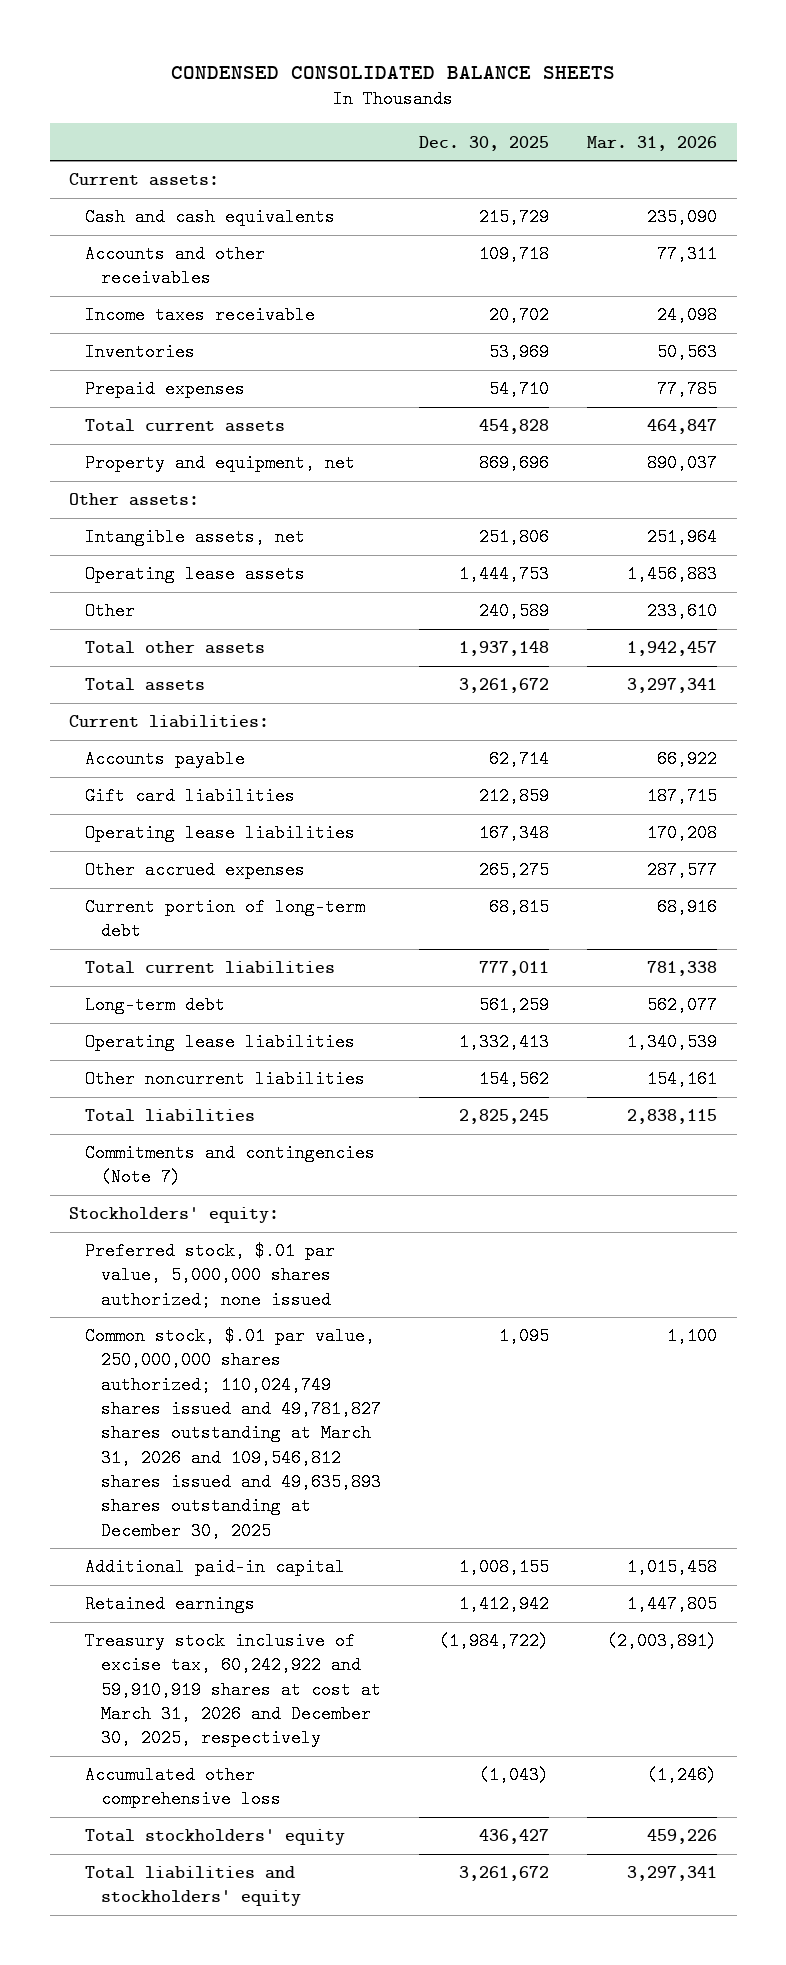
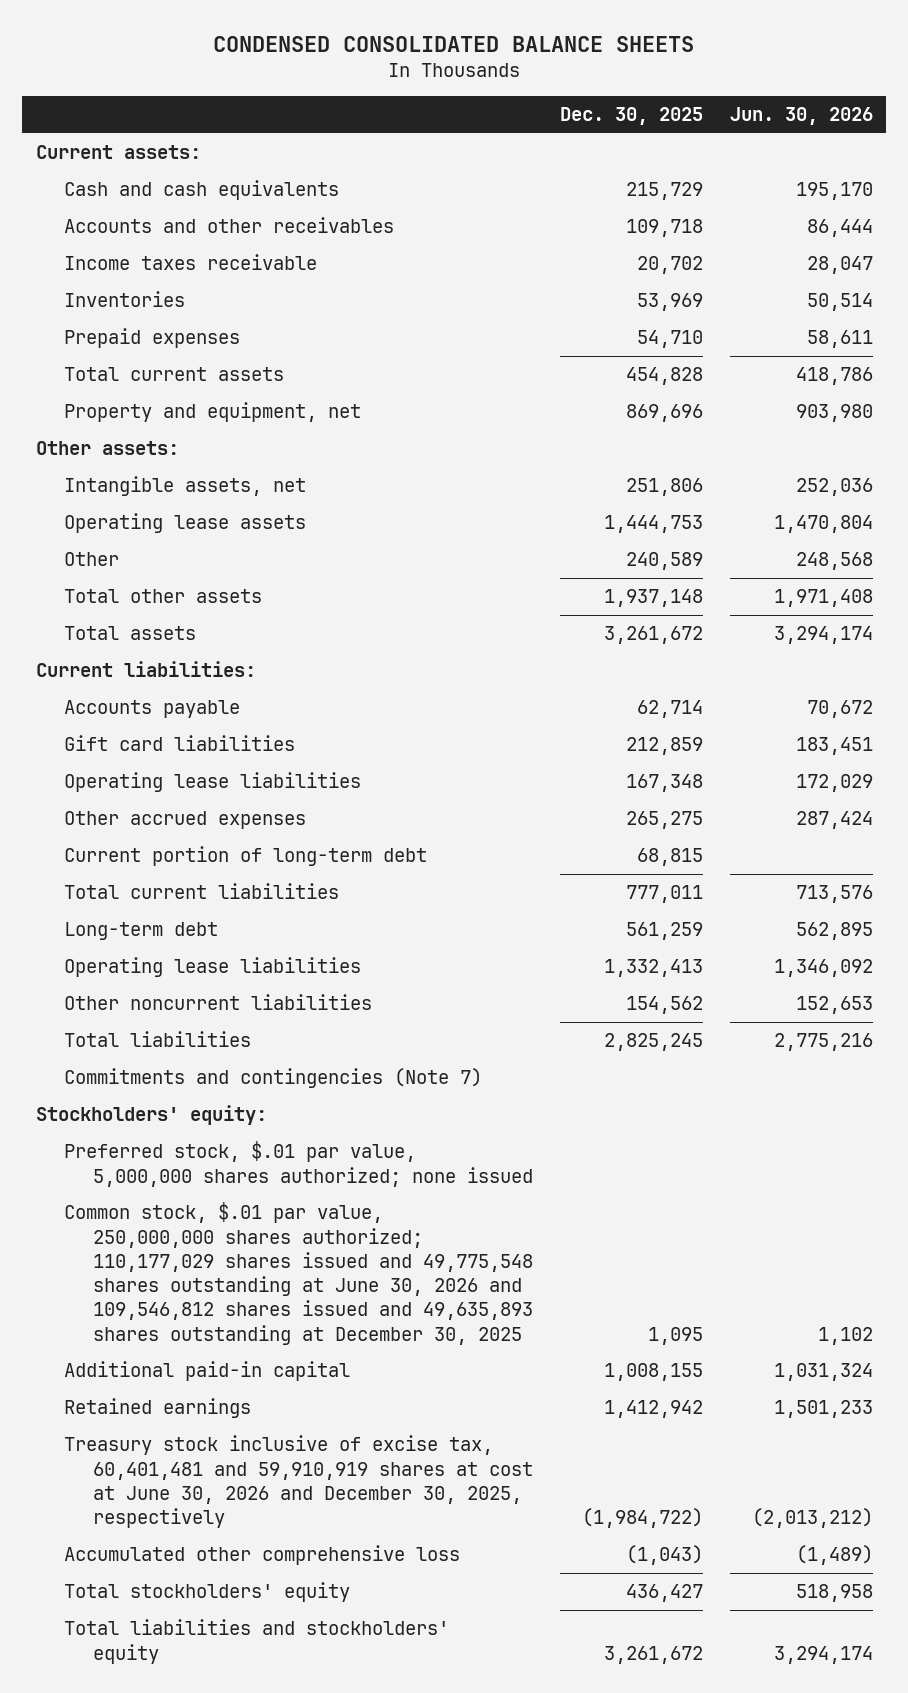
[587,135,718,151] Mar. 31, 2026 -> none
none -> [729,107,873,126] Jun. 30, 2026
[84,1327,381,1540] Common stock, $.01 par value, 250,000,000 shares authorized; 110,024,749 shares issued and 49,781,827 shares outstanding at March 31, 2026 and 109,546,812 shares issued and 49,635,893 shares outstanding at December 30, 2025 -> [64,1202,533,1345] Common stock, $.01 par value, 250,000,000 shares authorized; 110,177,029 shares issued and 49,775,548 shares outstanding at June 30, 2026 and 109,546,812 shares issued and 49,635,893 shares outstanding at December 30, 2025
[84,1632,381,1748] Treasury stock inclusive of excise tax, 60,242,922 and 59,910,919 shares at cost at March 31, 2026 and December 30, 2025, respectively -> [64,1435,533,1529] Treasury stock inclusive of excise tax, 60,401,481 and 59,910,919 shares at cost at June 30, 2026 and December 30, 2025, respectively

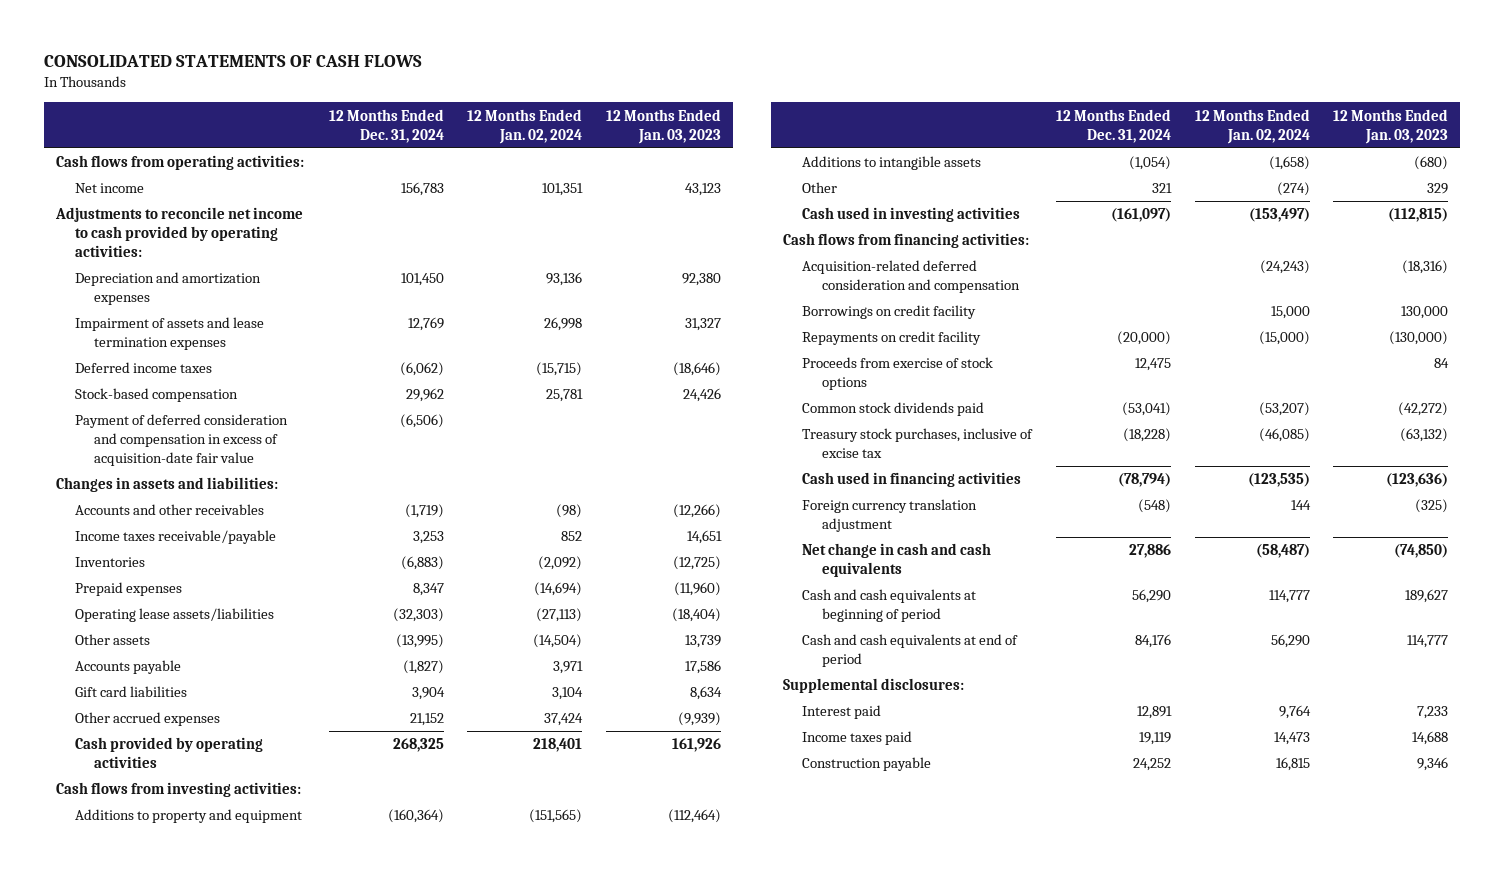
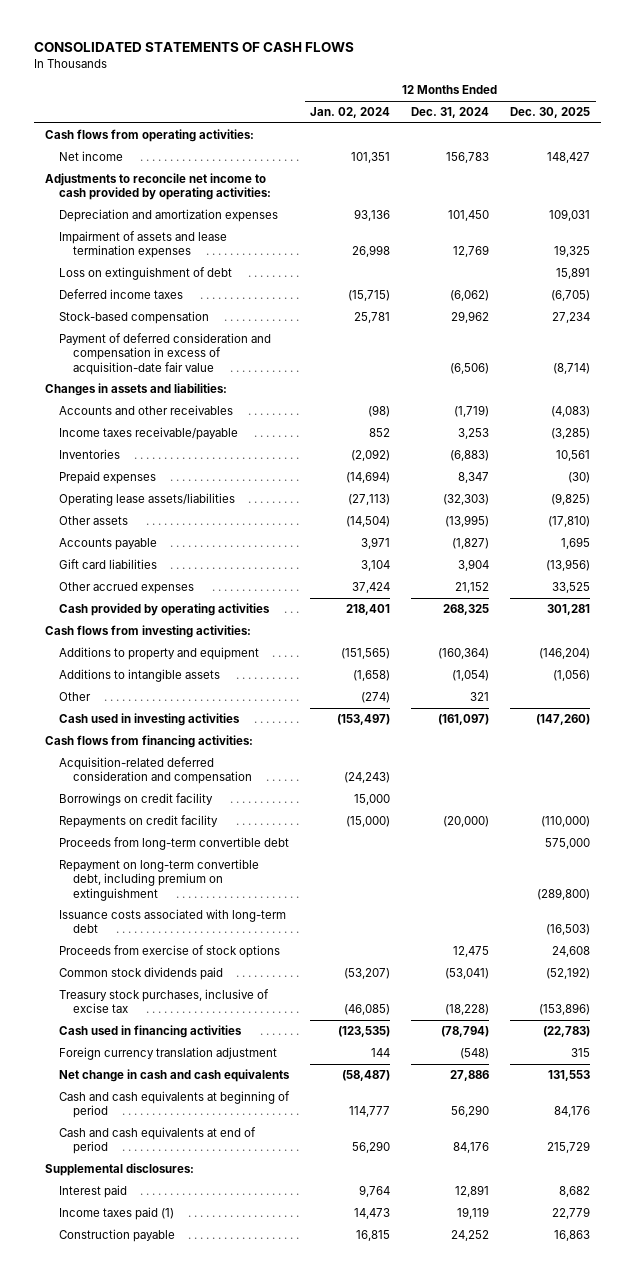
[606,108,722,144] 12 Months Ended Jan. 03, 2023 -> none
none -> [510,107,591,119] Dec. 30, 2025
none -> [58,267,232,281] Loss on extinguishment of debt
none -> [58,837,289,851] Proceeds from long-term convertible debt
none -> [58,859,259,901] Repayment on long-term convertible debt, including premium on extinguishment
none -> [58,909,286,934] Issuance costs associated with long-term debt
[802,731,913,746] Income taxes paid -> [58,1207,174,1221] Income taxes paid (1)

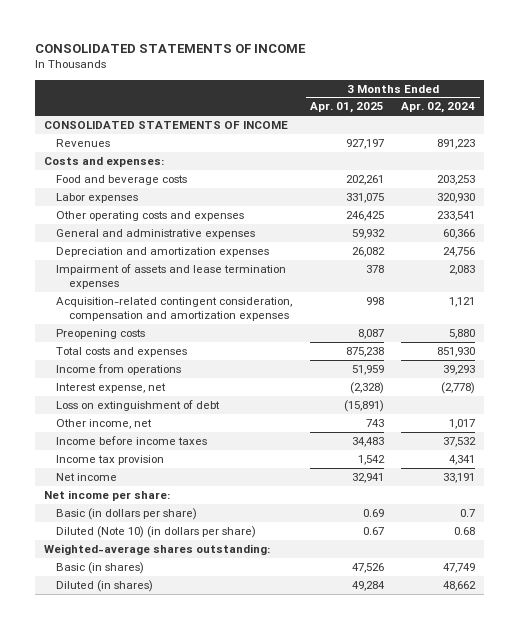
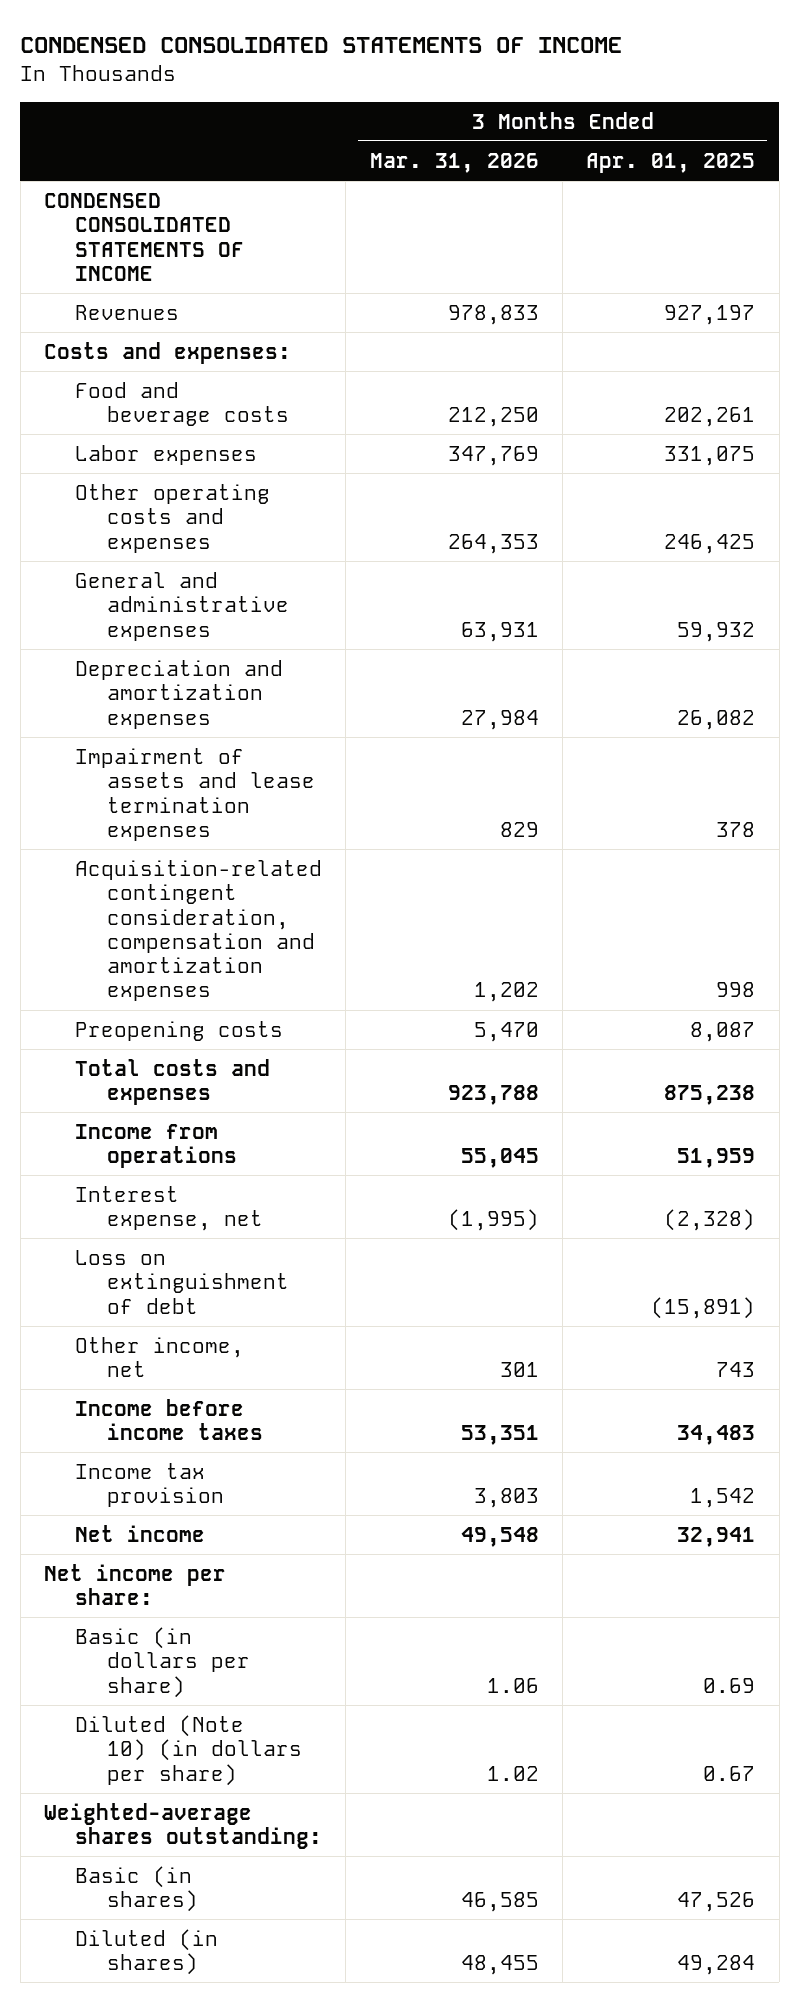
[35,44,307,54] CONSOLIDATED STATEMENTS OF INCOME -> [20,36,623,53] CONDENSED CONSOLIDATED STATEMENTS OF INCOME
[401,102,476,114] Apr. 02, 2024 -> none
none -> [369,152,539,173] Mar. 31, 2026
[44,120,289,129] CONSOLIDATED STATEMENTS OF INCOME -> [43,192,245,281] CONDENSED CONSOLIDATED STATEMENTS OF INCOME

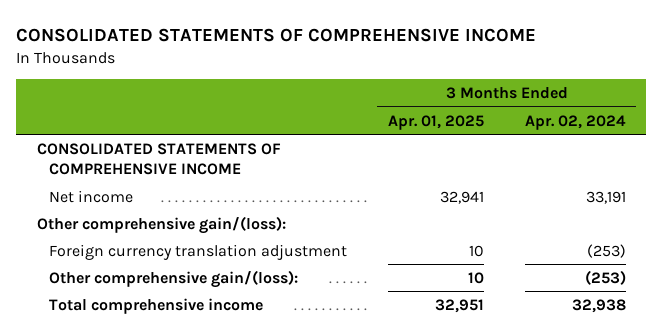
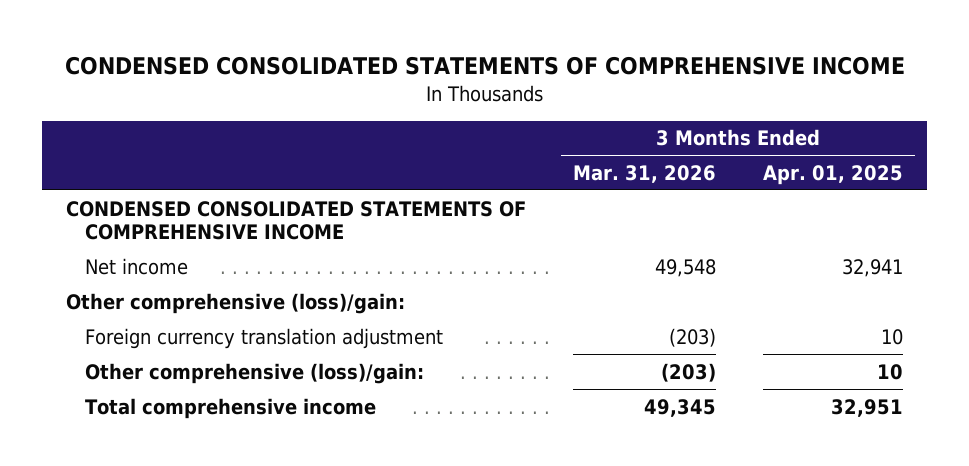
[16,28,537,43] CONSOLIDATED STATEMENTS OF COMPREHENSIVE INCOME -> [64,55,905,75] CONDENSED CONSOLIDATED STATEMENTS OF COMPREHENSIVE INCOME
[524,114,626,130] Apr. 02, 2024 -> none
none -> [573,165,717,184] Mar. 31, 2026
[36,142,281,176] CONSOLIDATED STATEMENTS OF COMPREHENSIVE INCOME -> [65,200,526,241] CONDENSED CONSOLIDATED STATEMENTS OF COMPREHENSIVE INCOME
[36,215,286,234] Other comprehensive gain/(loss): -> [65,292,405,314] Other comprehensive (loss)/gain:
[48,269,298,288] Other comprehensive gain/(loss): -> [85,362,425,384] Other comprehensive (loss)/gain:

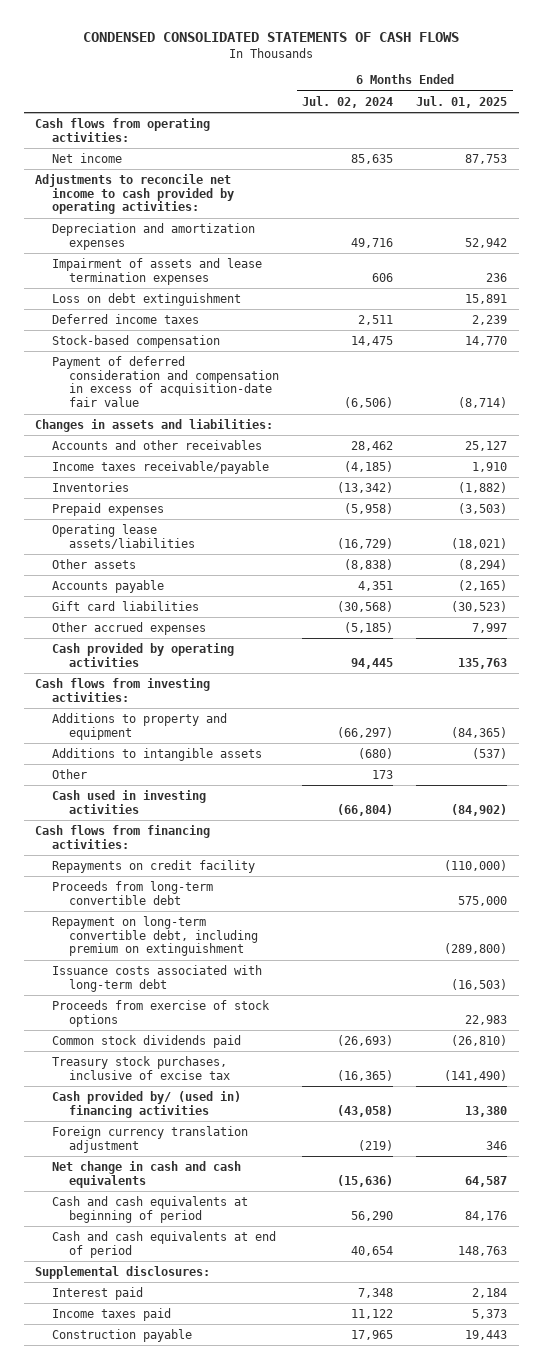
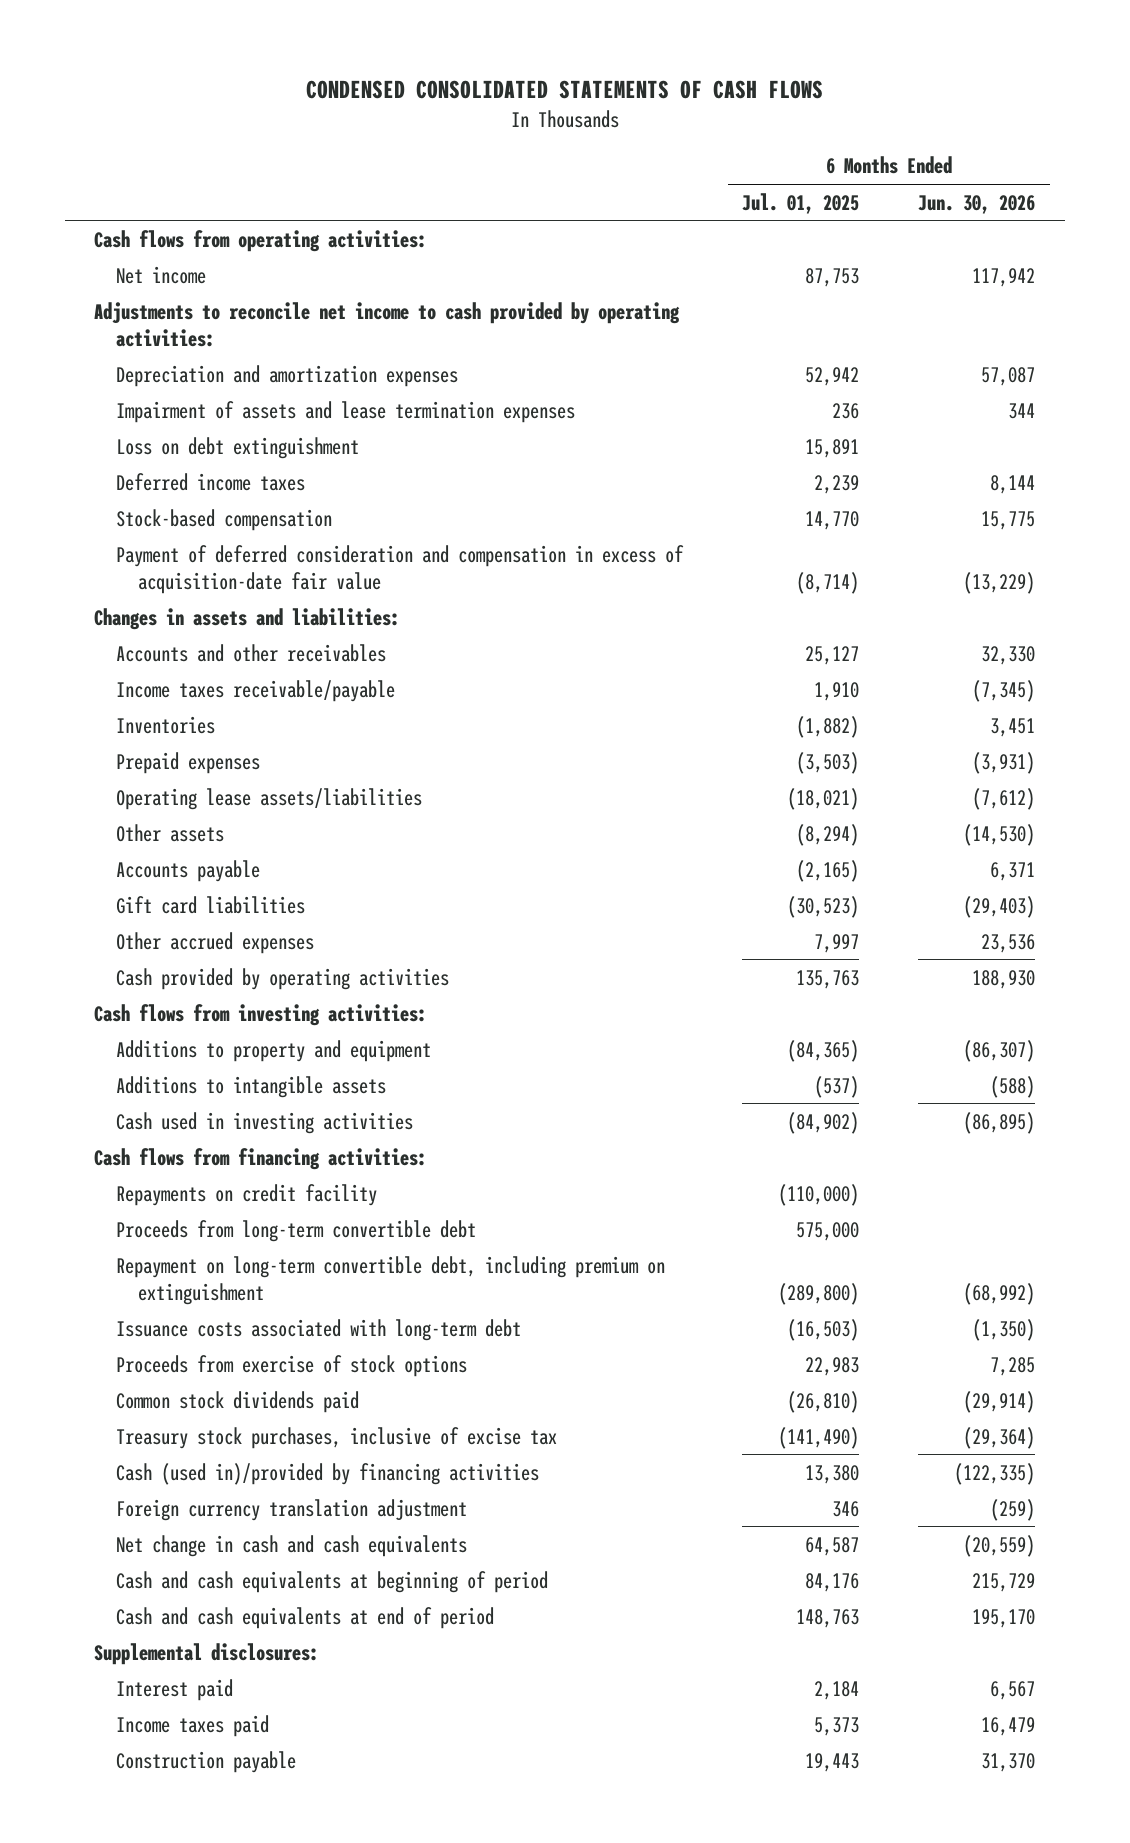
[302,95,394,108] Jul. 02, 2024 -> none
none -> [918,194,1036,214] Jun. 30, 2026
[52,768,88,779] Other -> none
[52,1090,242,1118] Cash provided by/ (used in) financing activities -> [116,1462,540,1485] Cash (used in)/provided by financing activities

